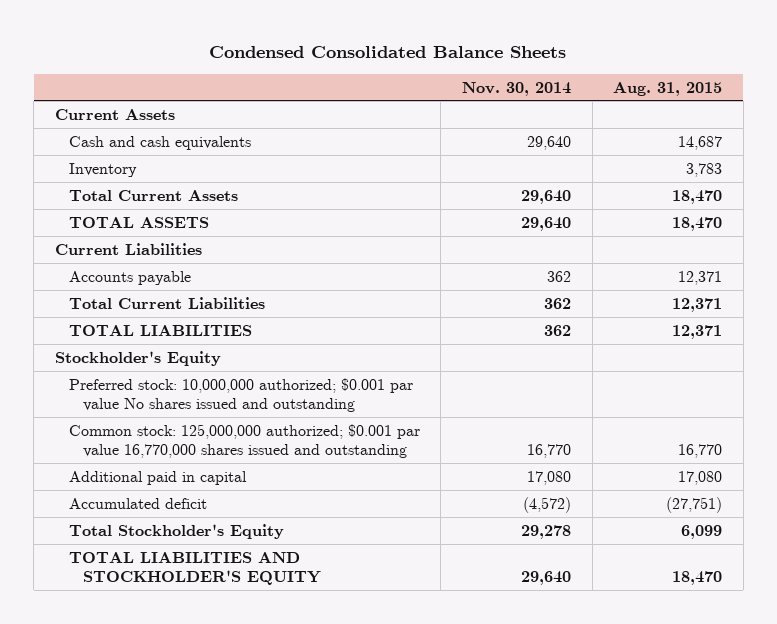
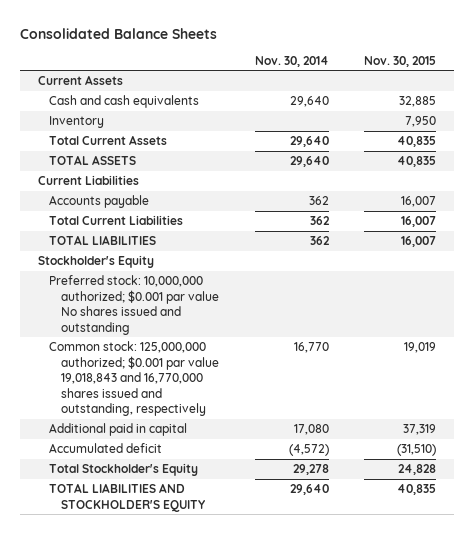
[209,46,567,59] Condensed Consolidated Balance Sheets -> [19,27,217,39] Consolidated Balance Sheets
[613,81,723,96] Aug. 31, 2015 -> none
none -> [364,55,437,67] Nov. 30, 2015
[68,423,420,459] Common stock: 125,000,000 authorized; $0.001 par value 16,770,000 shares issued and outstanding -> [49,341,219,417] Common stock: 125,000,000 authorized; $0.001 par value 19,018,843 and 16,770,000 shares issued and outstanding, respectively

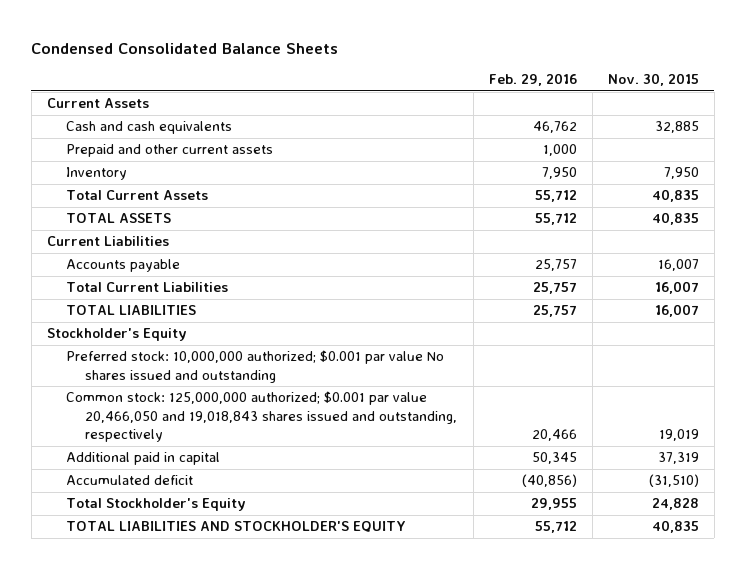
[19,27,217,39] Consolidated Balance Sheets -> [31,42,339,54] Condensed Consolidated Balance Sheets
[254,55,329,67] Nov. 30, 2014 -> none
none -> [488,73,577,87] Feb. 29, 2016
none -> [66,144,274,158] Prepaid and other current assets
[49,341,219,417] Common stock: 125,000,000 authorized; $0.001 par value 19,018,843 and 16,770,000 shares issued and outstanding, respectively -> [66,391,458,443] Common stock: 125,000,000 authorized; $0.001 par value 20,466,050 and 19,018,843 shares issued and outstanding, respectively

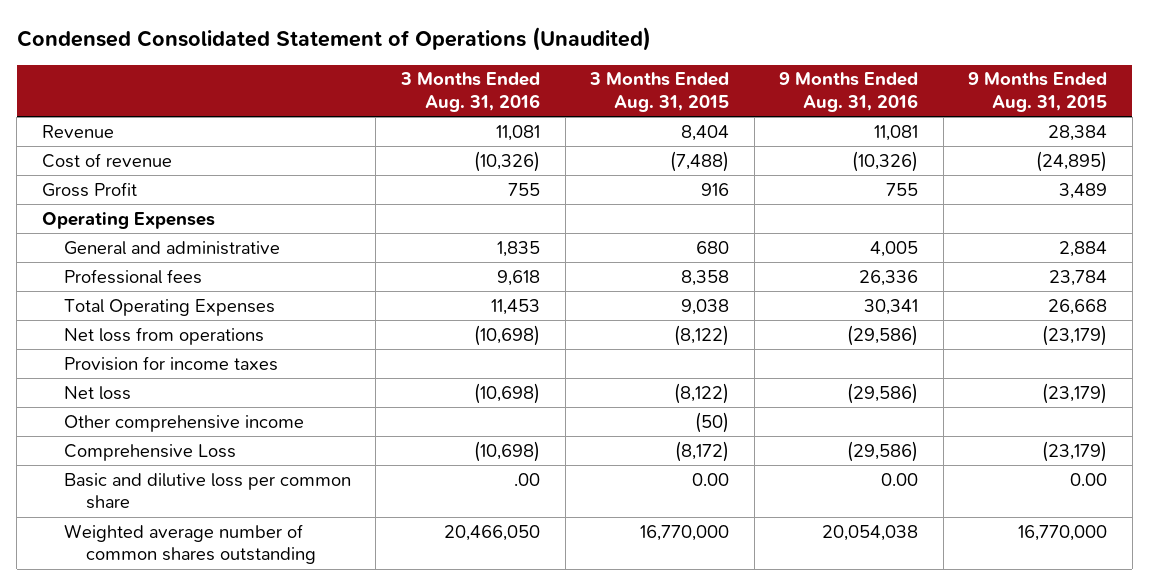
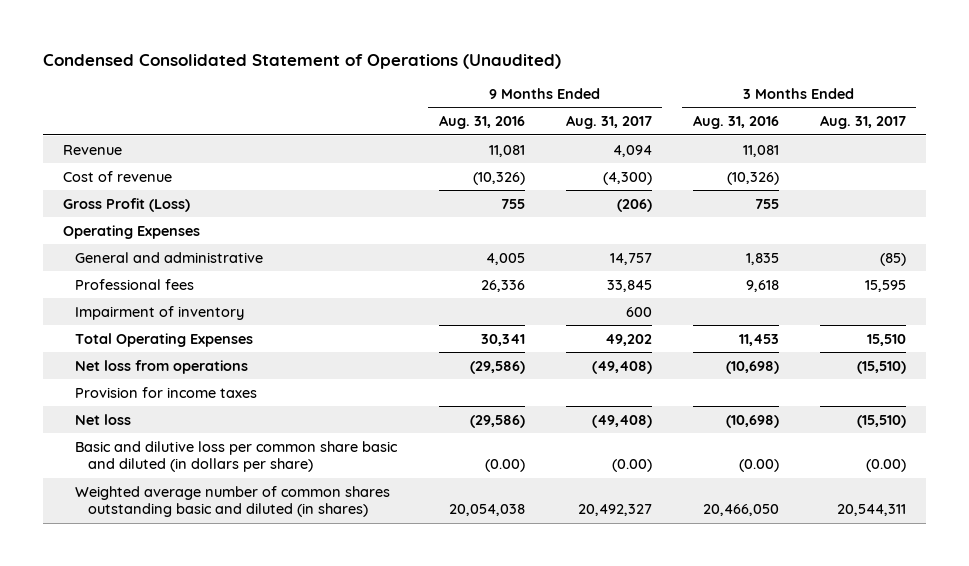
[589,72,730,112] 3 Months Ended Aug. 31, 2015 -> none
[968,72,1108,112] 9 Months Ended Aug. 31, 2015 -> none
none -> [565,115,652,130] Aug. 31, 2017
none -> [819,115,906,130] Aug. 31, 2017
[41,181,137,197] Gross Profit -> [63,197,191,212] Gross Profit (Loss)
none -> [75,305,245,320] Impairment of inventory
[63,414,304,432] Other comprehensive income -> none
[63,443,236,461] Comprehensive Loss -> none
[63,472,351,510] Basic and dilutive loss per common share -> [75,440,399,473] Basic and dilutive loss per common share basic and diluted (in dollars per share)
[513,472,540,486] .00 -> [738,459,779,473] (0.00)
[881,472,919,486] 0.00 -> [484,459,525,473] (0.00)
[63,523,316,565] Weighted average number of common shares outstanding -> [75,485,391,518] Weighted average number of common shares outstanding basic and diluted (in shares)

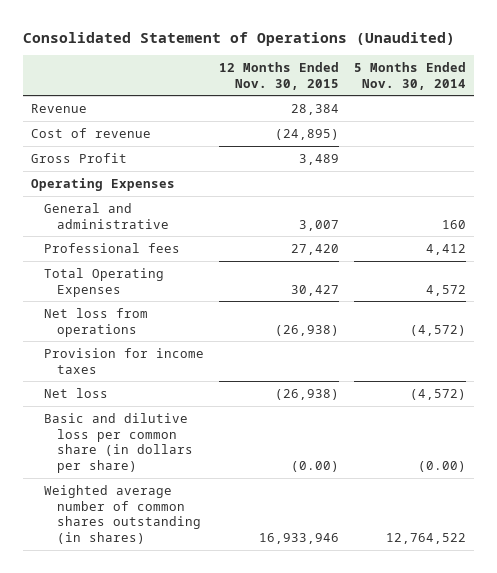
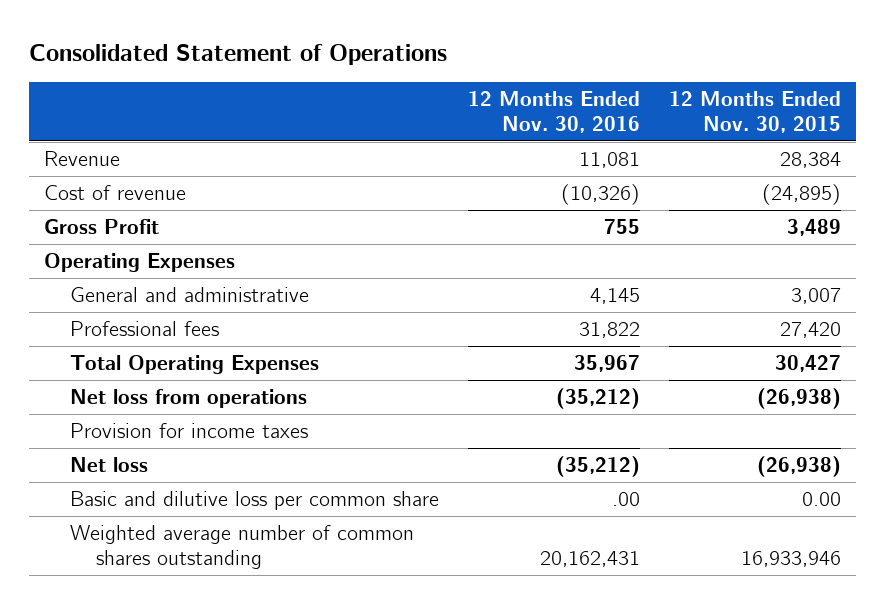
[23,31,456,46] Consolidated Statement of Operations (Unaudited) -> [29,44,448,66] Consolidated Statement of Operations
[354,61,467,90] 5 Months Ended Nov. 30, 2014 -> none
none -> [467,90,640,133] 12 Months Ended Nov. 30, 2016
[43,412,194,474] Basic and dilutive loss per common share (in dollars per share) -> [69,490,439,510] Basic and dilutive loss per common share
[291,461,340,473] (0.00) -> [802,491,842,506] 0.00
[43,484,202,545] Weighted average number of common shares outstanding (in shares) -> [69,524,414,570] Weighted average number of common shares outstanding

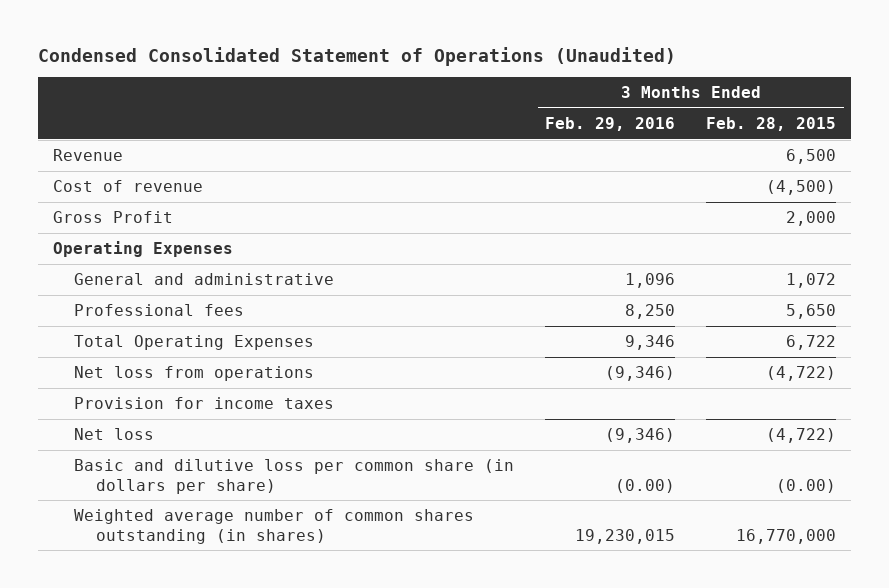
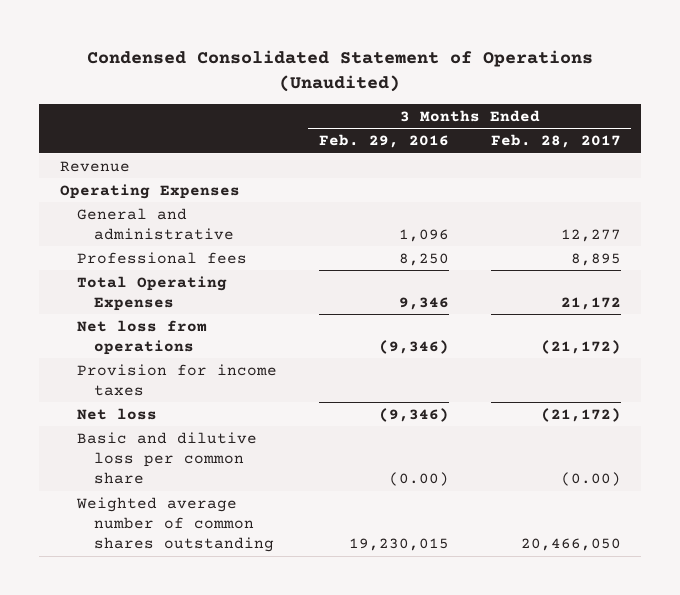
[706,116,837,131] Feb. 28, 2015 -> none
none -> [490,134,621,149] Feb. 28, 2017
[53,179,204,192] Cost of revenue -> none
[53,210,174,223] Gross Profit -> none
[74,458,515,494] Basic and dilutive loss per common share (in dollars per share) -> [76,431,257,485] Basic and dilutive loss per common share
[74,508,475,544] Weighted average number of common shares outstanding (in shares) -> [75,496,275,553] Weighted average number of common shares outstanding

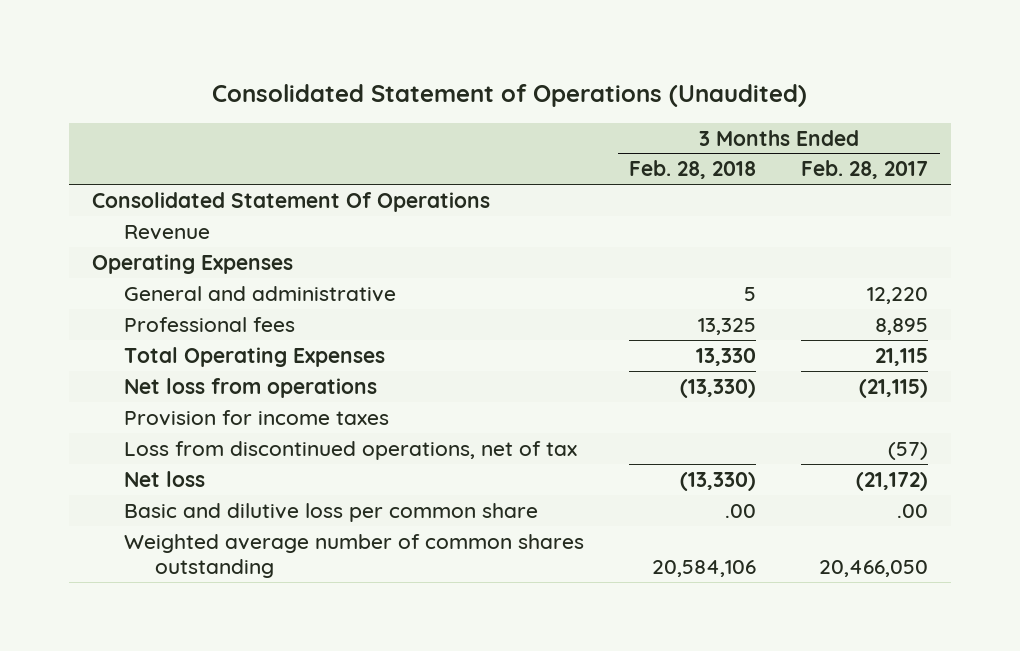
[87,50,594,93] Condensed Consolidated Statement of Operations (Unaudited) -> [212,84,808,108] Consolidated Statement of Operations (Unaudited)
[318,134,449,149] Feb. 29, 2016 -> none
none -> [628,160,756,180] Feb. 28, 2018
none -> [92,191,491,212] Consolidated Statement Of Operations
[560,228,621,242] 12,277 -> [867,286,929,304] 12,220
[560,296,621,310] 21,172 -> [875,347,929,366] 21,115
[540,339,621,354] (21,172) -> [859,378,929,398] (21,115)
none -> [123,440,577,460] Loss from discontinued operations, net of tax
[560,472,621,487] (0.00) -> [897,503,929,518] .00

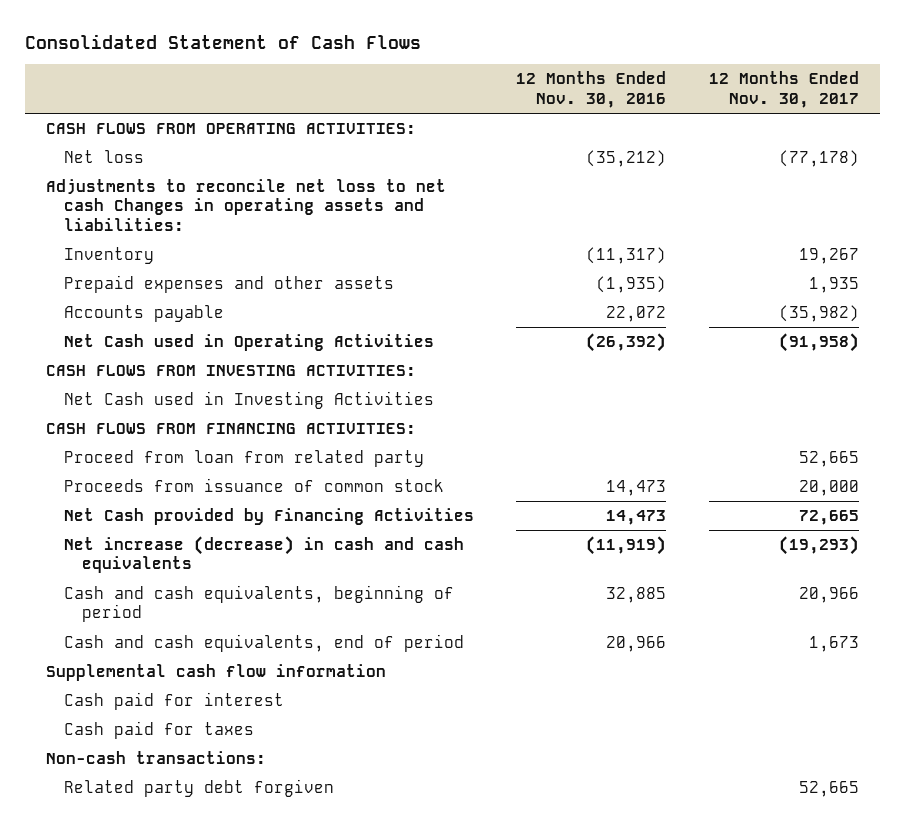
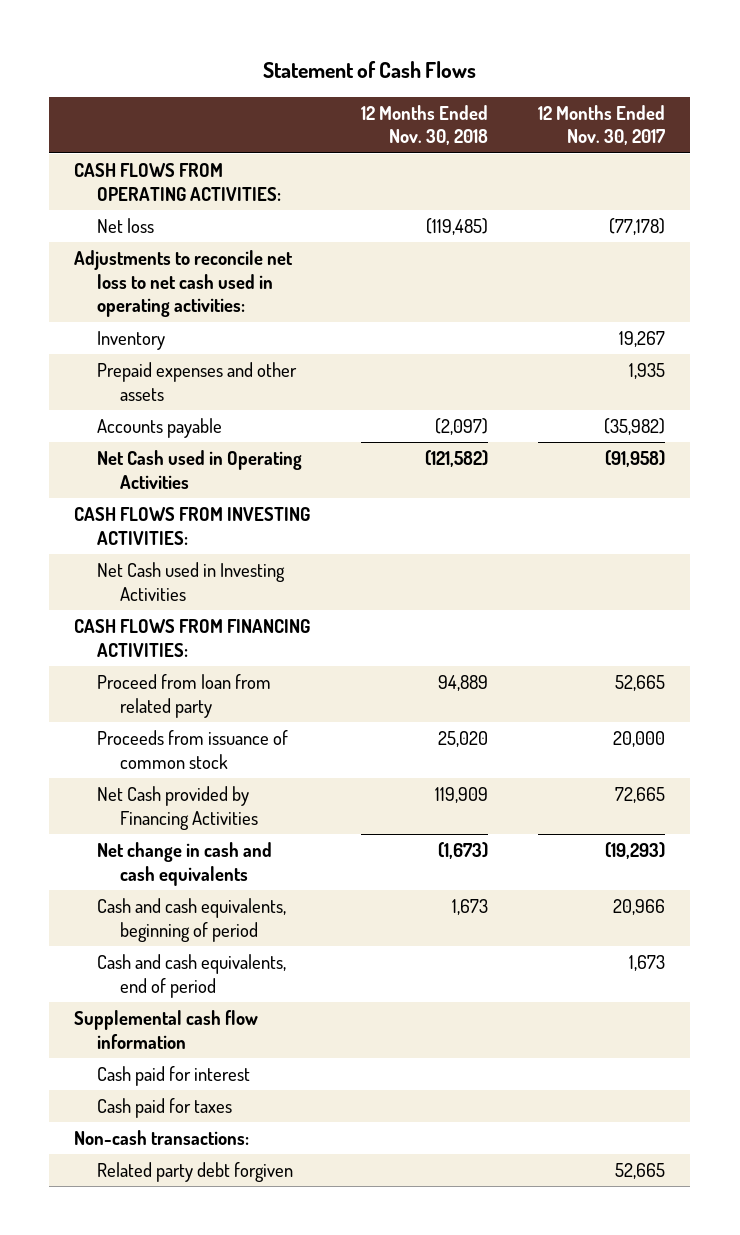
[24,33,421,49] Consolidated Statement of Cash Flows -> [262,61,476,79] Statement of Cash Flows
[516,71,667,108] 12 Months Ended Nov. 30, 2016 -> none
none -> [360,104,488,146] 12 Months Ended Nov. 30, 2018
[46,179,447,231] Adjustments to reconcile net loss to net cash Changes in operating assets and liabilities: -> [74,249,294,318] Adjustments to reconcile net loss to net cash used in operating activities:
[63,536,464,574] Net increase (decrease) in cash and cash equivalents -> [97,841,273,886] Net change in cash and cash equivalents

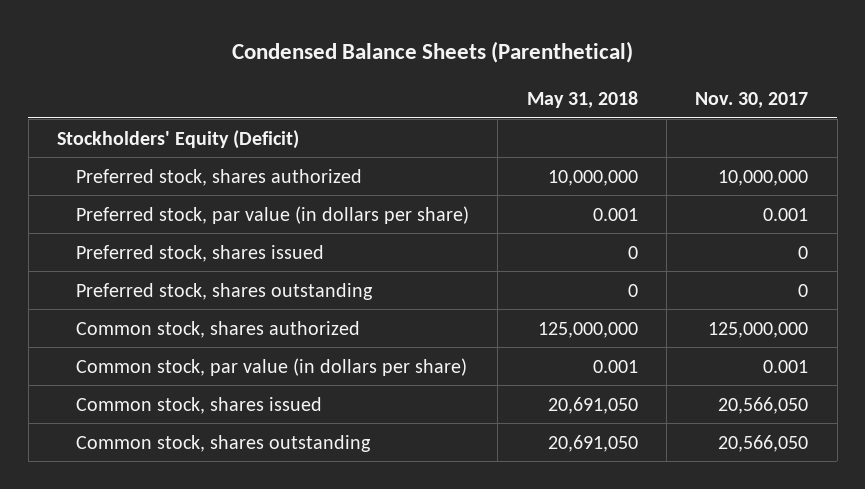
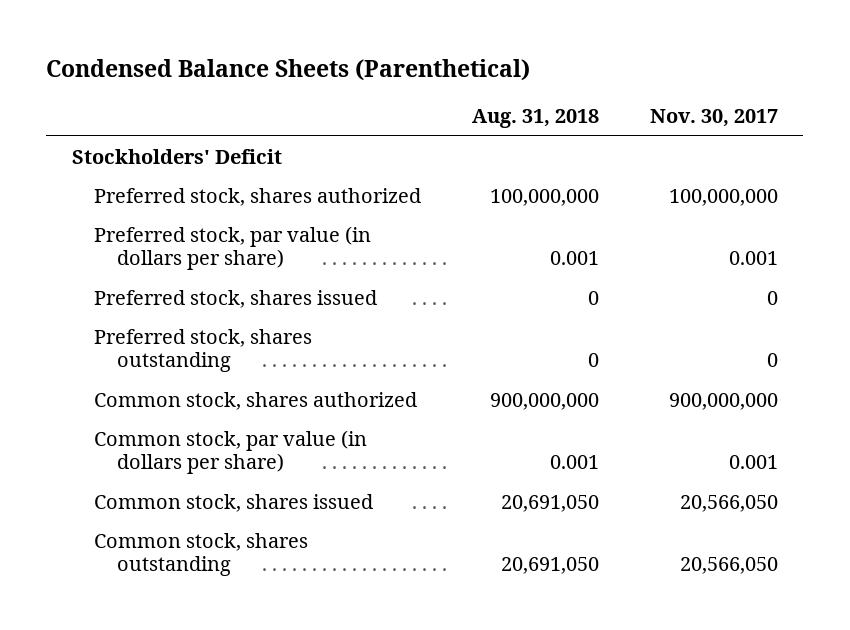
[526,90,638,108] May 31, 2018 -> none
none -> [472,109,600,129] Aug. 31, 2018
[57,129,300,149] Stockholders' Equity (Deficit) -> [71,148,282,164] Stockholders' Deficit
[718,169,809,186] 10,000,000 -> [669,188,779,206] 100,000,000
[708,321,809,338] 125,000,000 -> [669,392,779,410] 900,000,000

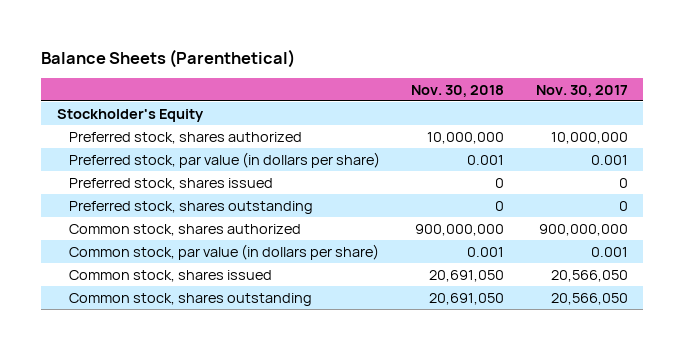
[46,59,531,82] Condensed Balance Sheets (Parenthetical) -> [41,48,296,68] Balance Sheets (Parenthetical)
[472,109,600,129] Aug. 31, 2018 -> none
none -> [411,84,505,97] Nov. 30, 2018
[71,148,282,164] Stockholders' Deficit -> [57,108,205,122] Stockholder's Equity
[669,188,779,206] 100,000,000 -> [550,131,628,144] 10,000,000

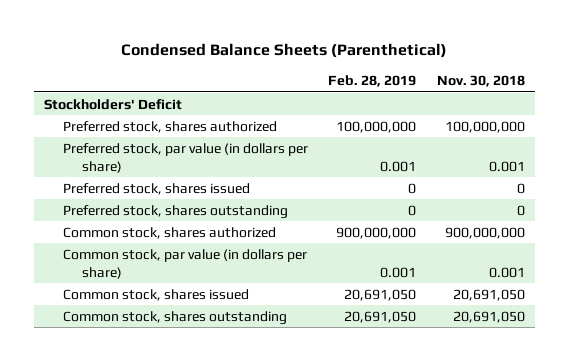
[41,48,296,68] Balance Sheets (Parenthetical) -> [121,43,448,59] Condensed Balance Sheets (Parenthetical)
[535,84,628,97] Nov. 30, 2017 -> none
none -> [328,74,417,87] Feb. 28, 2019
[57,108,205,122] Stockholder's Equity -> [43,98,182,110] Stockholders' Deficit
[427,131,505,144] 10,000,000 -> [444,120,525,133] 100,000,000

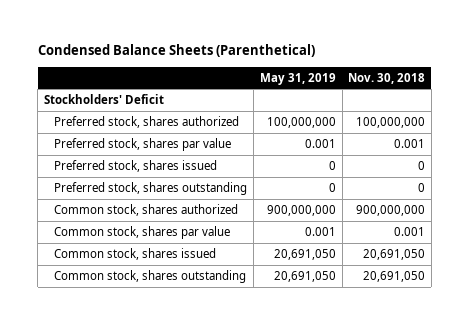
[328,74,417,87] Feb. 28, 2019 -> none
none -> [259,72,336,85] May 31, 2019
[62,142,308,173] Preferred stock, par value (in dollars per share) -> none
none -> [54,137,232,151] Preferred stock, shares par value
[62,248,307,279] Common stock, par value (in dollars per share) -> none
none -> [54,225,231,239] Common stock, shares par value

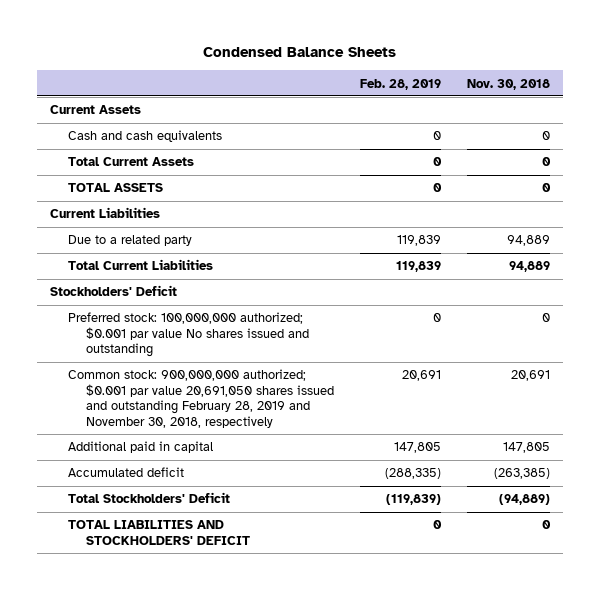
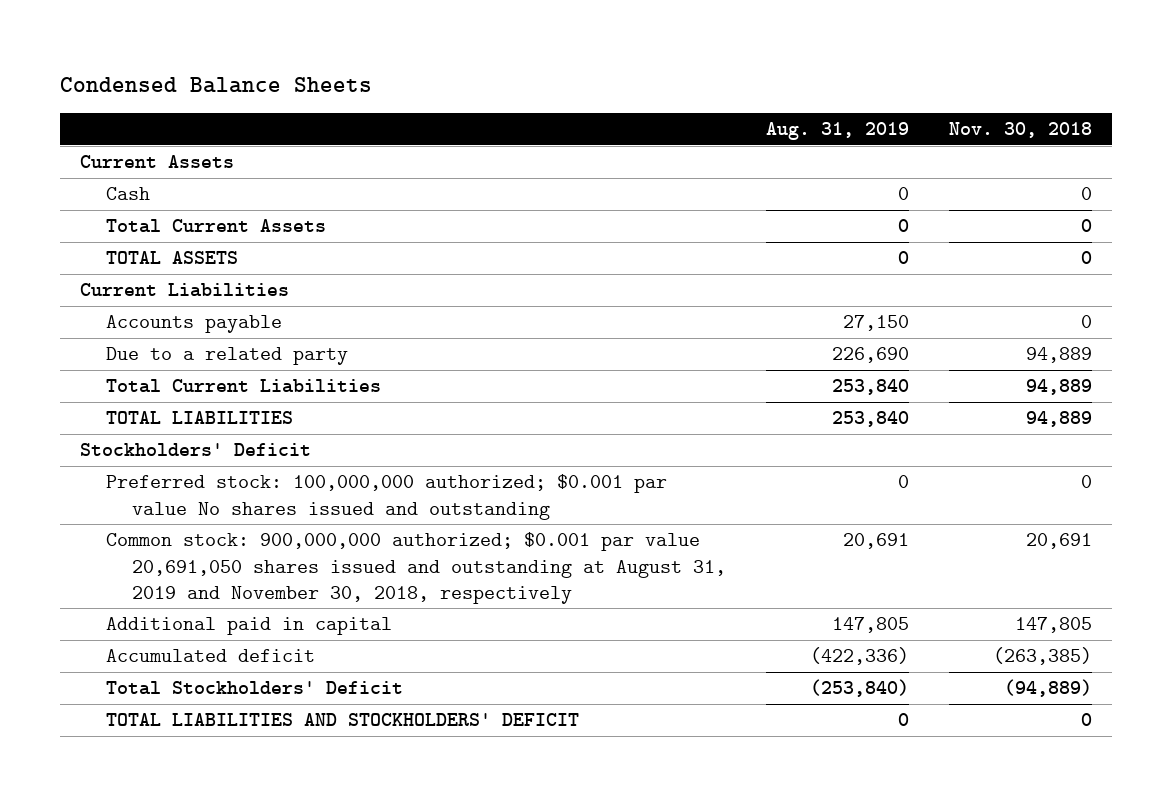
[360,78,442,90] Feb. 28, 2019 -> none
none -> [766,122,910,141] Aug. 31, 2019
[67,130,222,143] Cash and cash equivalents -> none
none -> [106,187,151,201] Cash
none -> [106,315,283,334] Accounts payable
none -> [106,411,294,425] TOTAL LIABILITIES
[67,369,334,428] Common stock: 900,000,000 authorized; $0.001 par value 20,691,050 shares issued and outstanding February 28, 2019 and November 30, 2018, respectively -> [106,532,727,604] Common stock: 900,000,000 authorized; $0.001 par value 20,691,050 shares issued and outstanding at August 31, 2019 and November 30, 2018, respectively

